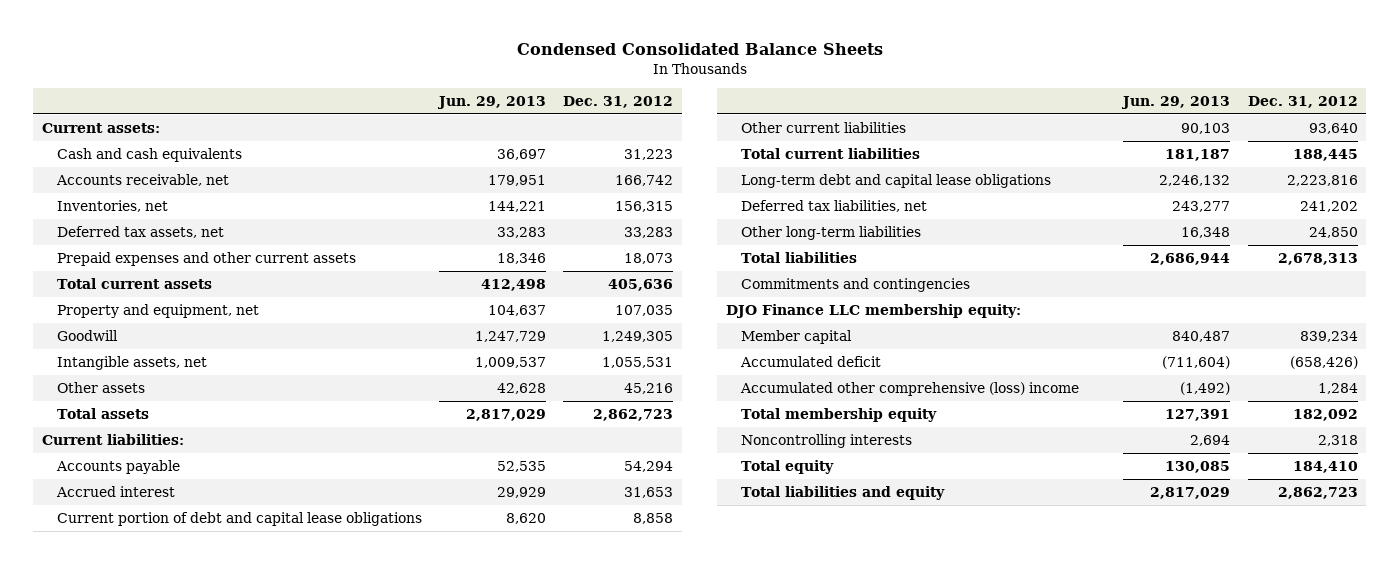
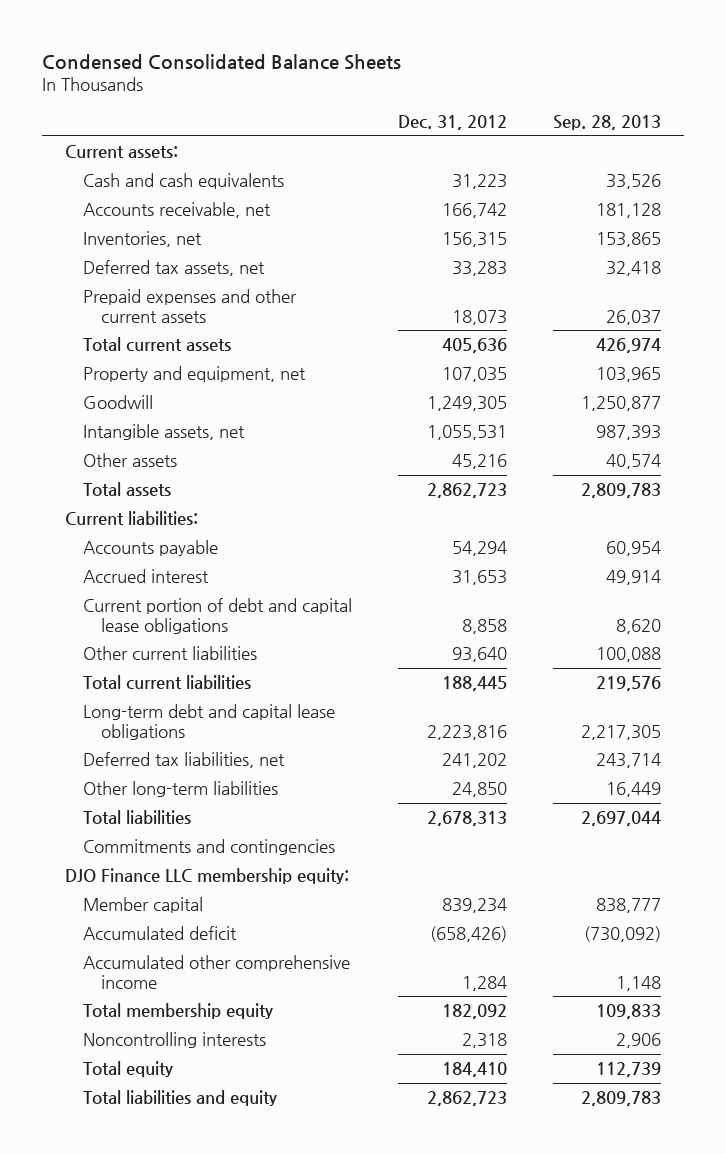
[437,96,547,110] Jun. 29, 2013 -> none
none -> [553,115,662,131] Sep. 28, 2013
[739,381,1079,396] Accumulated other comprehensive (loss) income -> [83,955,351,989] Accumulated other comprehensive income

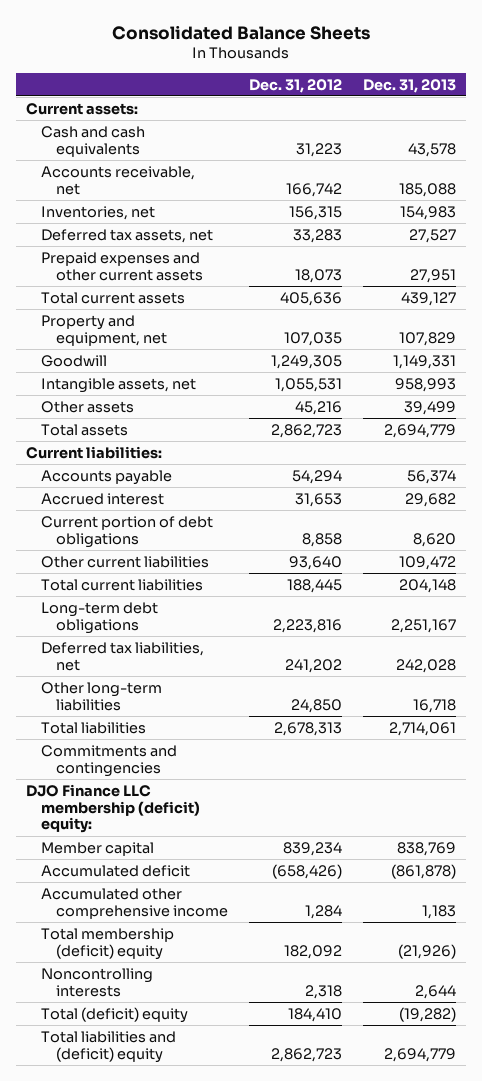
[42,53,402,70] Condensed Consolidated Balance Sheets -> [112,24,371,40] Consolidated Balance Sheets
[553,115,662,131] Sep. 28, 2013 -> none
none -> [362,78,456,93] Dec. 31, 2013
[83,598,353,634] Current portion of debt and capital lease obligations -> [41,515,214,548] Current portion of debt obligations
[83,704,336,740] Long-term debt and capital lease obligations -> [41,601,159,634] Long-term debt obligations
[65,868,350,885] DJO Finance LLC membership equity: -> [26,783,201,834] DJO Finance LLC membership (deficit) equity:
[83,1003,274,1020] Total membership equity -> [41,927,175,960] Total membership (deficit) equity
[83,1061,174,1078] Total equity -> [41,1006,189,1023] Total (deficit) equity
[83,1090,278,1107] Total liabilities and equity -> [41,1030,177,1063] Total liabilities and (deficit) equity

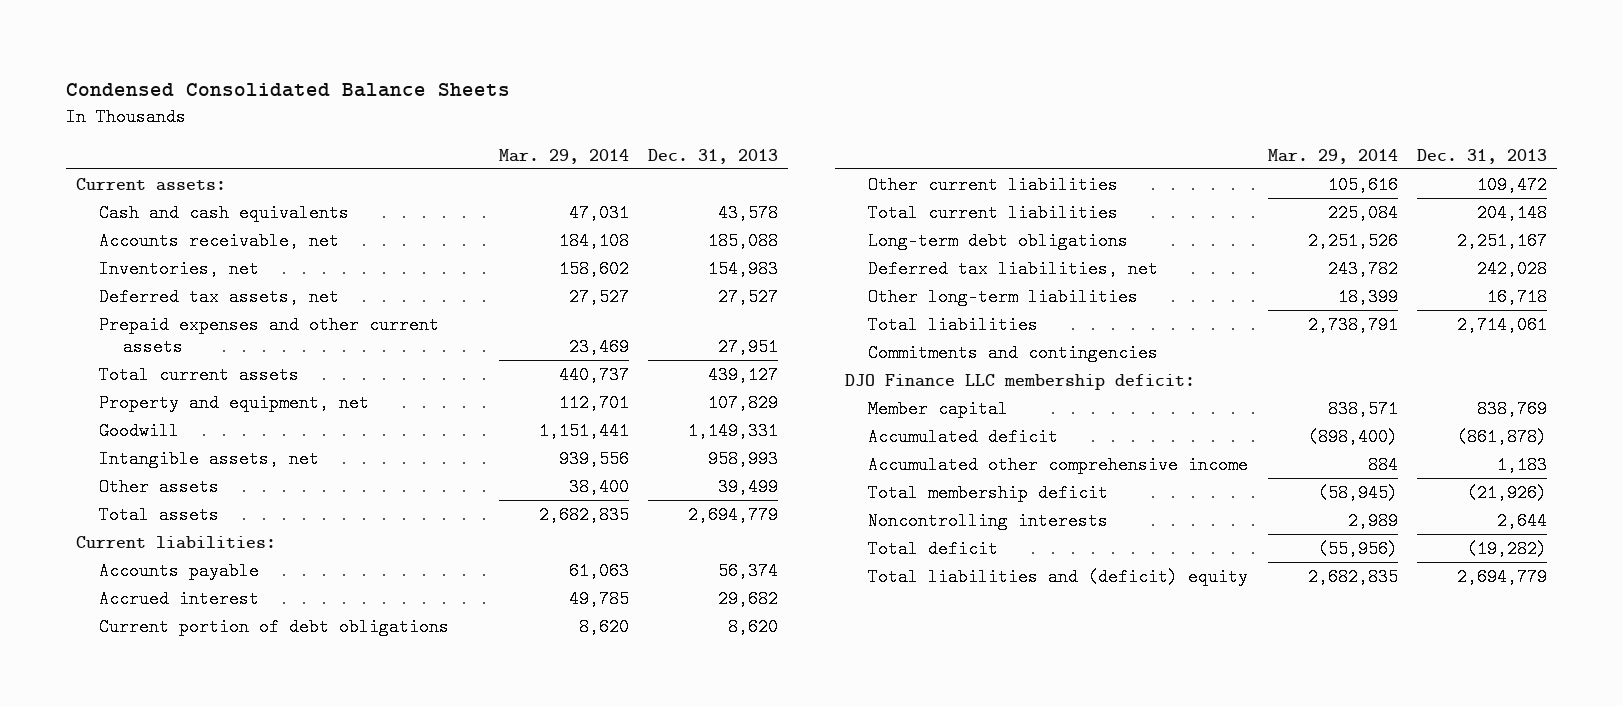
[112,24,371,40] Consolidated Balance Sheets -> [66,82,511,97] Condensed Consolidated Balance Sheets
[248,78,342,93] Dec. 31, 2012 -> none
none -> [498,148,629,164] Mar. 29, 2014
[26,783,201,834] DJO Finance LLC membership (deficit) equity: -> [844,373,1195,390] DJO Finance LLC membership deficit:
[41,927,175,960] Total membership (deficit) equity -> [868,483,1109,502] Total membership deficit
[41,1006,189,1023] Total (deficit) equity -> [868,539,999,558] Total deficit

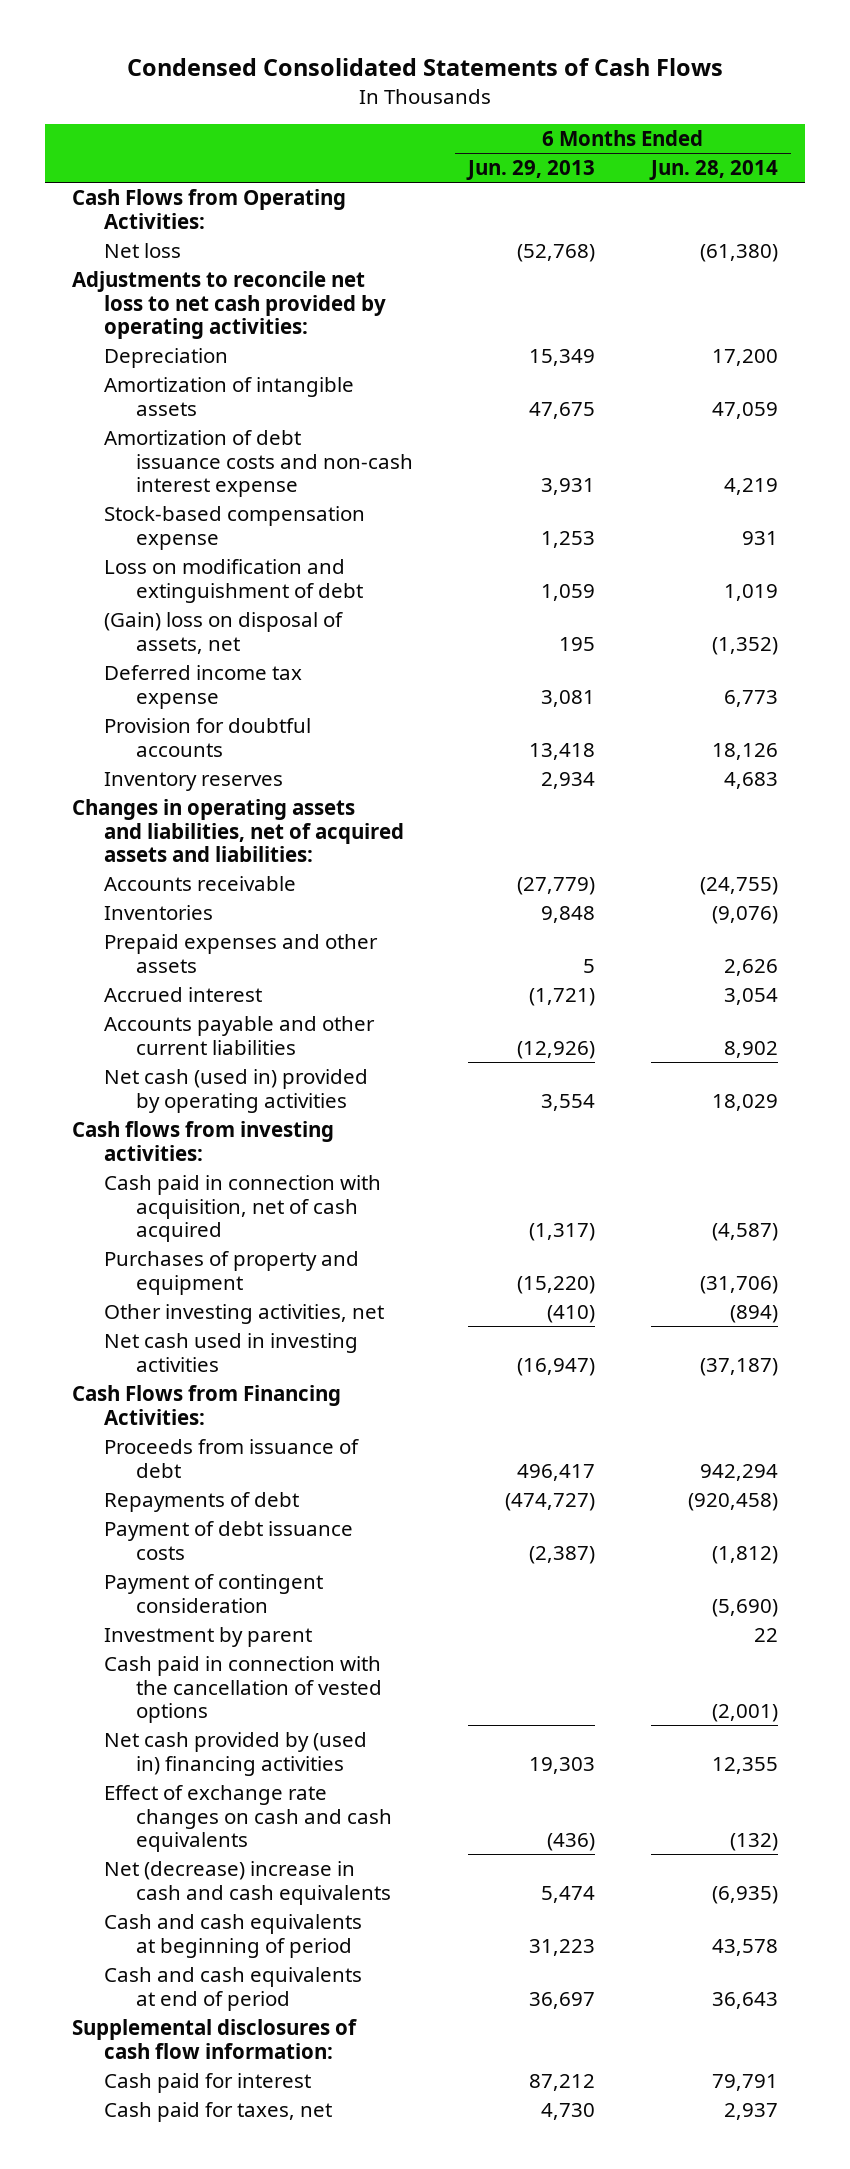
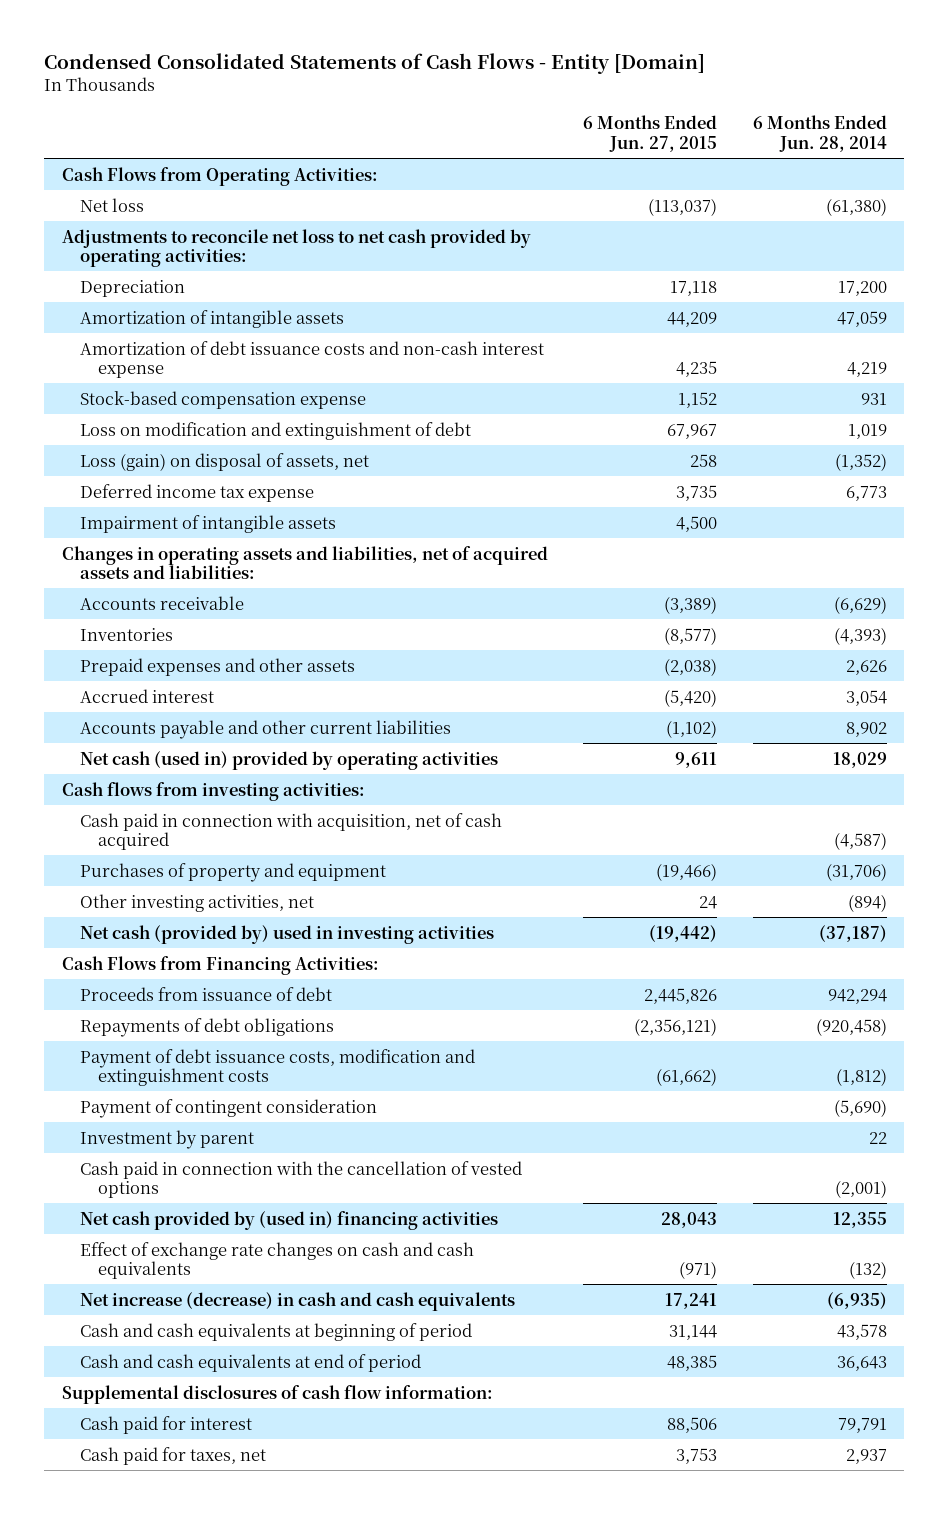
[126,58,723,77] Condensed Consolidated Statements of Cash Flows -> [43,53,705,75] Condensed Consolidated Statements of Cash Flows - Entity [Domain]
[466,160,596,181] Jun. 29, 2013 -> none
none -> [583,115,718,152] 6 Months Ended Jun. 27, 2015
[104,611,344,654] (Gain) loss on disposal of assets, net -> [79,452,369,471] Loss (gain) on disposal of assets, net
[104,717,312,757] Provision for doubtful accounts -> none
[104,771,284,791] Inventory reserves -> none
none -> [79,514,336,533] Impairment of intangible assets
[699,876,778,895] (24,755) -> [833,595,887,614] (6,629)
[711,905,778,924] (9,076) -> [833,626,887,645] (4,393)
[104,1332,359,1372] Net cash used in investing activities -> [79,924,494,944] Net cash (provided by) used in investing activities
[104,1491,300,1512] Repayments of debt -> [79,1017,334,1037] Repayments of debt obligations
[104,1520,354,1560] Payment of debt issuance costs -> [79,1048,475,1086] Payment of debt issuance costs, modification and extinguishment costs
[104,1860,392,1905] Net (decrease) increase in cash and cash equivalents -> [79,1291,515,1311] Net increase (decrease) in cash and cash equivalents

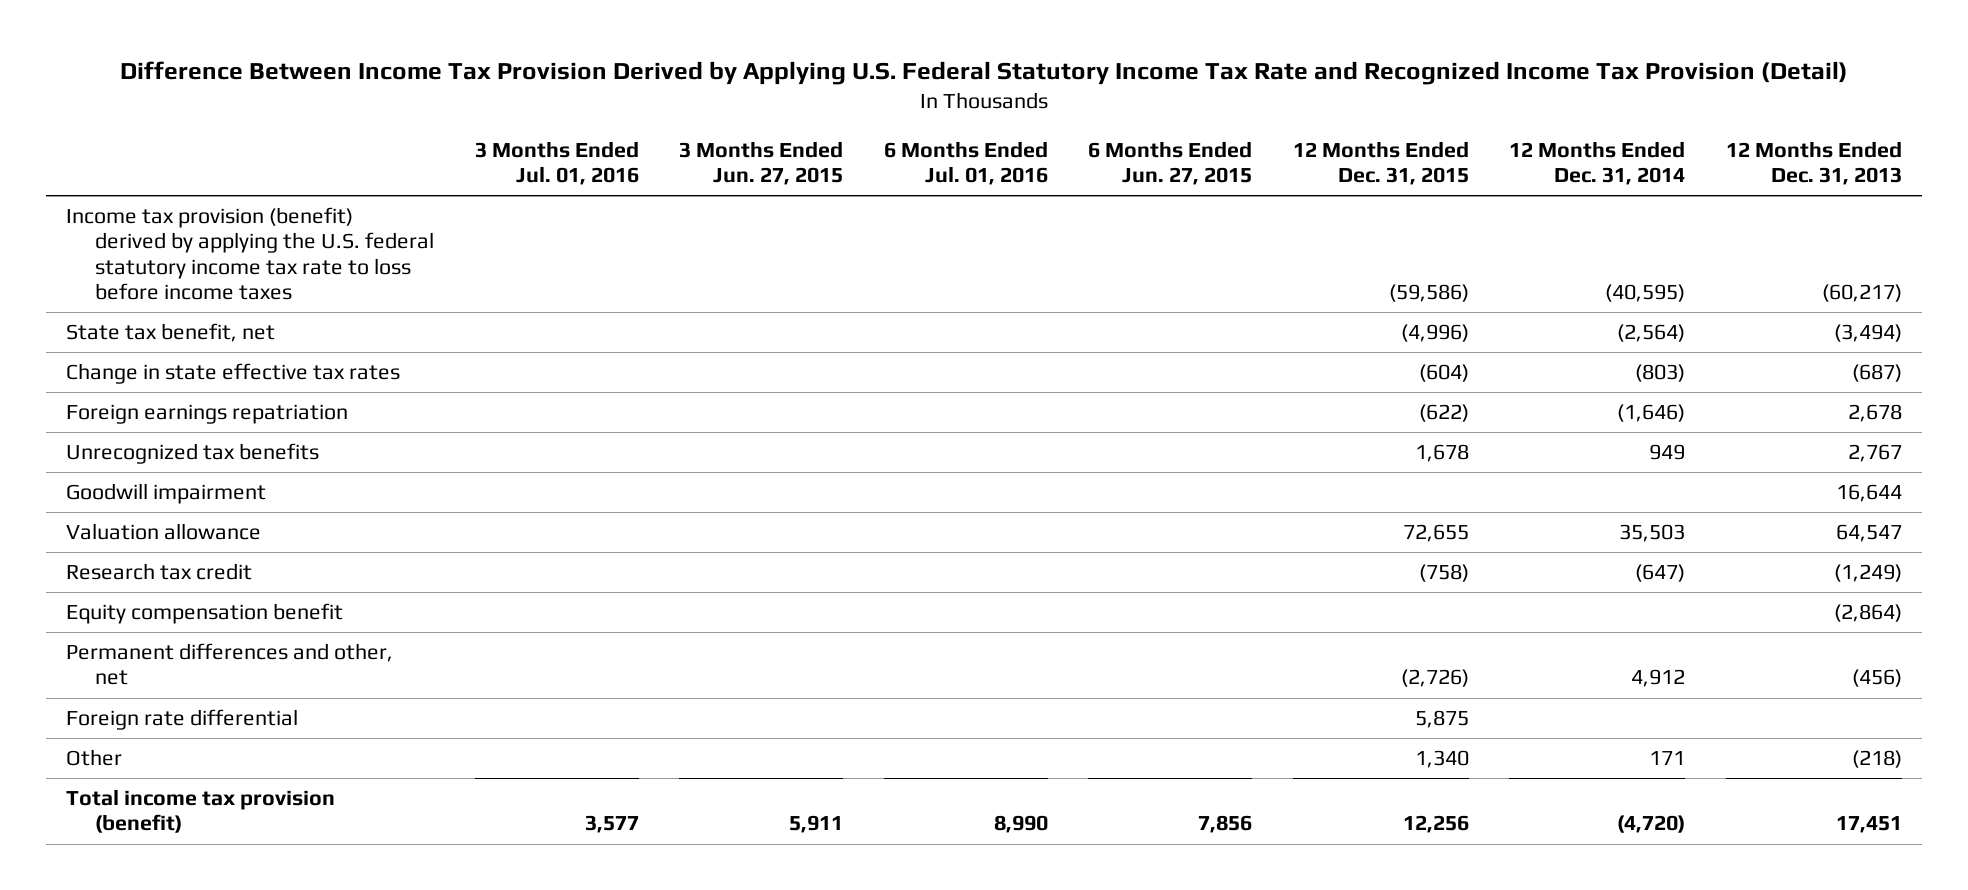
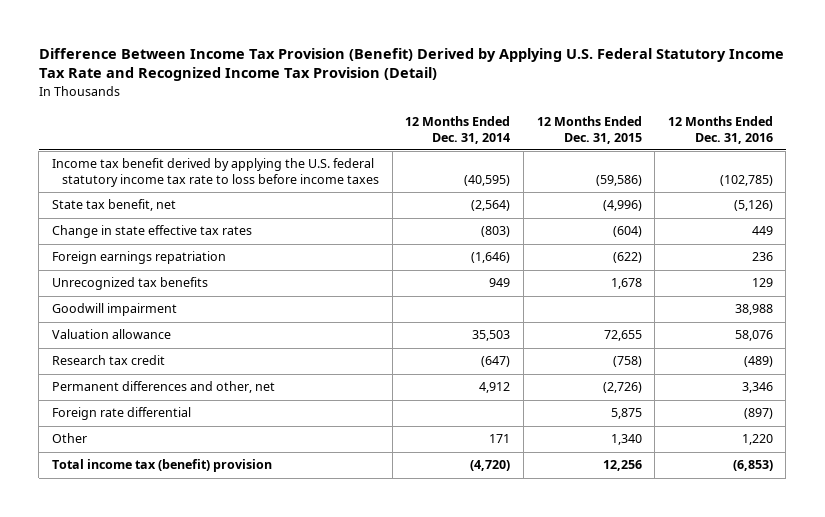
[120,61,1849,86] Difference Between Income Tax Provision Derived by Applying U.S. Federal Statutory Income Tax Rate and Recognized Income Tax Provision (Detail) -> [38,47,784,82] Difference Between Income Tax Provision (Benefit) Derived by Applying U.S. Federal Statutory Income Tax Rate and Recognized Income Tax Provision (Detail)
[474,140,639,186] 3 Months Ended Jul. 01, 2016 -> none
[679,140,844,186] 3 Months Ended Jun. 27, 2015 -> none
[883,140,1048,186] 6 Months Ended Jul. 01, 2016 -> none
[1088,140,1253,186] 6 Months Ended Jun. 27, 2015 -> none
[1725,140,1902,186] 12 Months Ended Dec. 31, 2013 -> none
none -> [667,115,773,144] 12 Months Ended Dec. 31, 2016
[66,207,435,301] Income tax provision (benefit) derived by applying the U.S. federal statutory income tax rate to loss before income taxes -> [51,158,380,188] Income tax benefit derived by applying the U.S. federal statutory income tax rate to loss before income taxes
[66,603,344,625] Equity compensation benefit -> none
[66,789,336,834] Total income tax provision (benefit) -> [51,459,272,473] Total income tax (benefit) provision

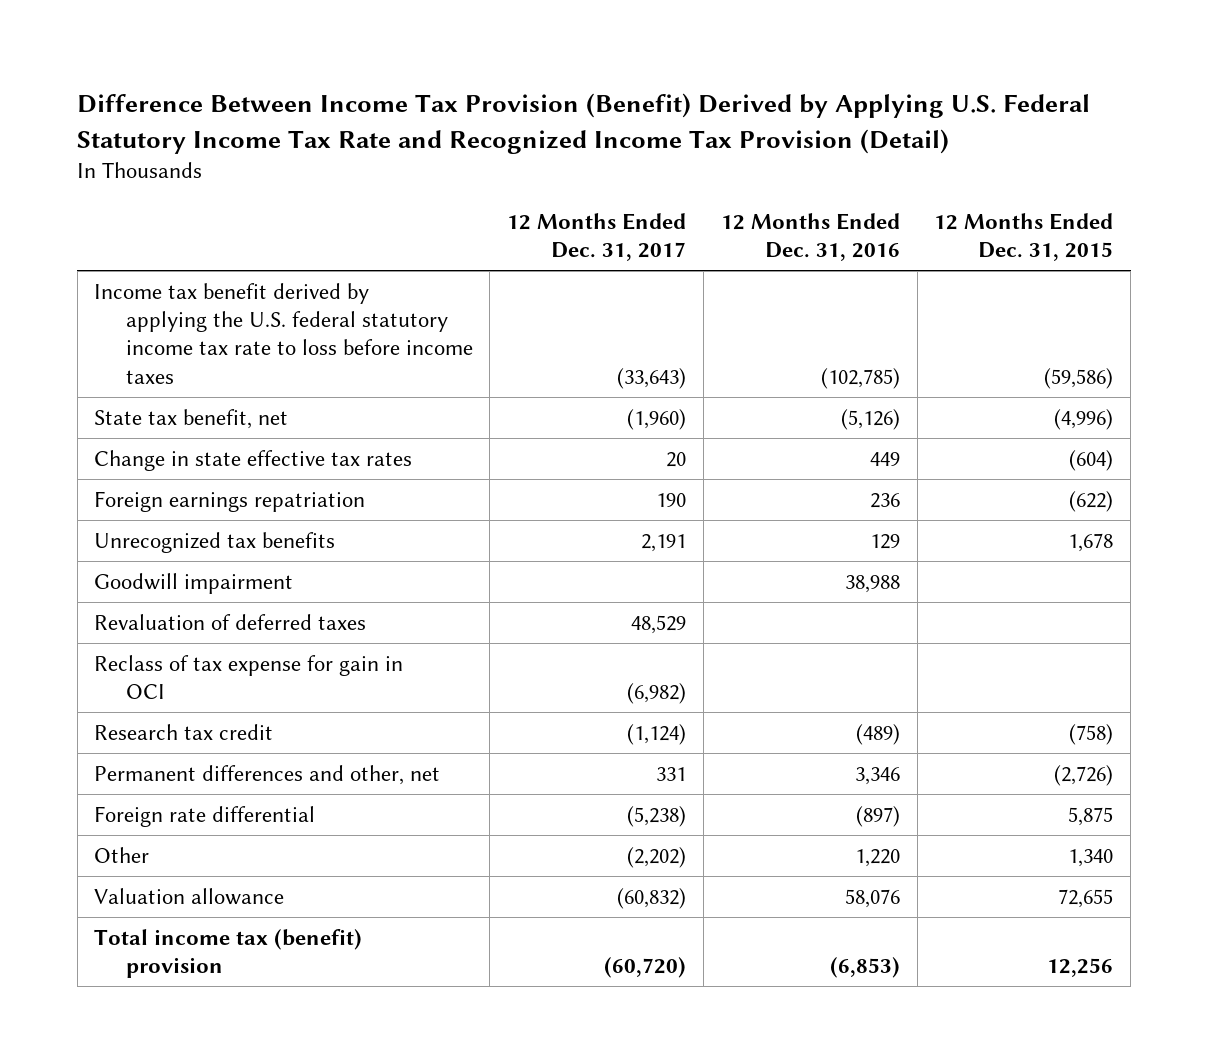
[405,115,511,144] 12 Months Ended Dec. 31, 2014 -> none
none -> [507,212,687,262] 12 Months Ended Dec. 31, 2017
none -> [94,613,367,630] Revaluation of deferred taxes
none -> [94,654,404,700] Reclass of tax expense for gain in OCI
[51,329,171,340] Valuation allowance -> [94,887,285,905] Valuation allowance

